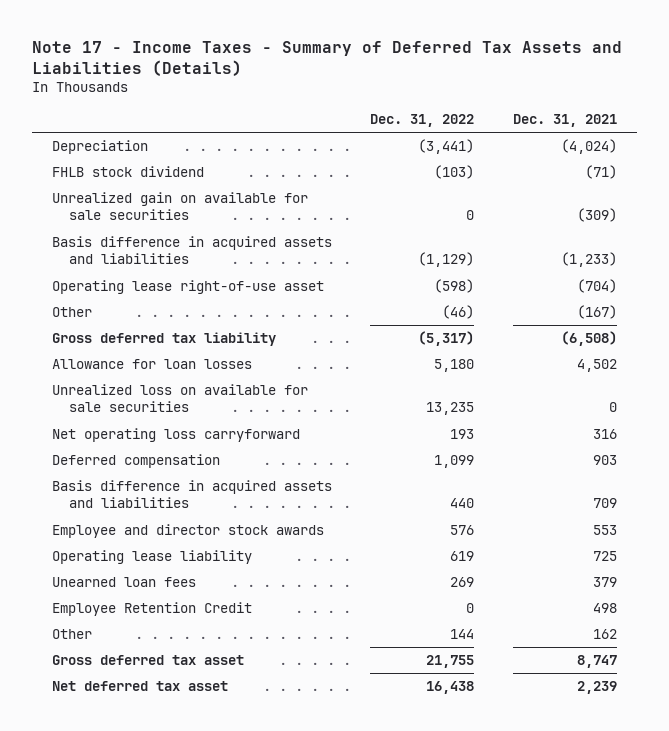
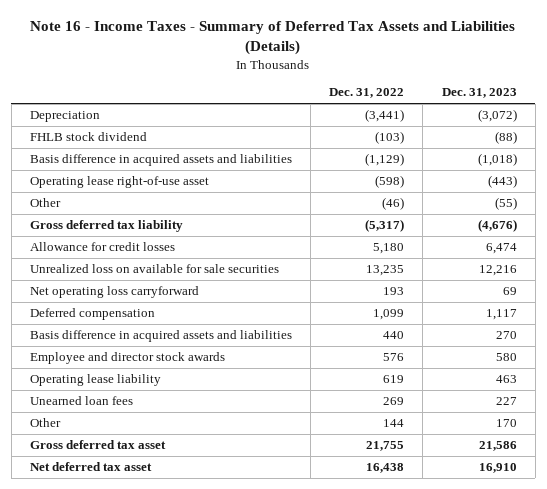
[32,41,623,77] Note 17 - Income Taxes - Summary of Deferred Tax Assets and Liabilities (Details) -> [30,21,516,56] Note 16 - Income Taxes - Summary of Deferred Tax Assets and Liabilities (Details)
[513,113,618,127] Dec. 31, 2021 -> none
none -> [441,88,517,99] Dec. 31, 2023
[51,192,308,221] Unrealized gain on available for sale securities -> none
[51,359,252,370] Allowance for loan losses -> [29,241,175,251] Allowance for credit losses
[51,602,252,617] Employee Retention Credit -> none

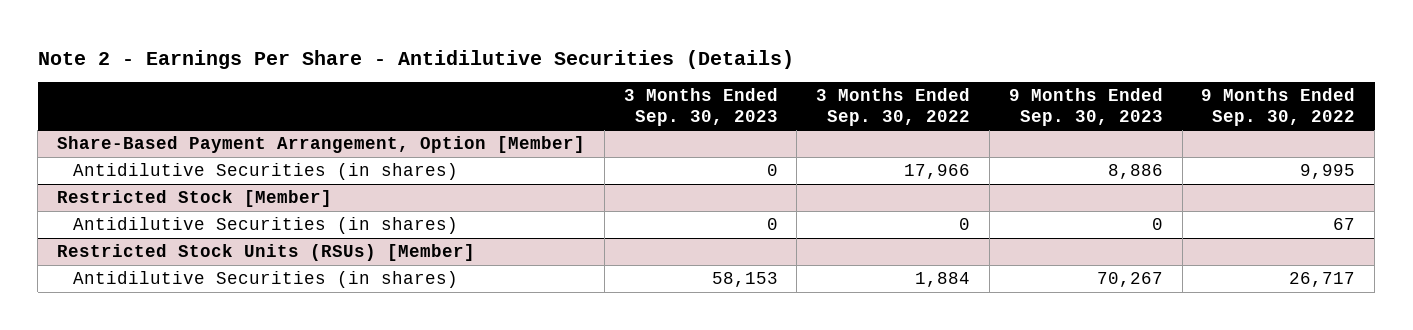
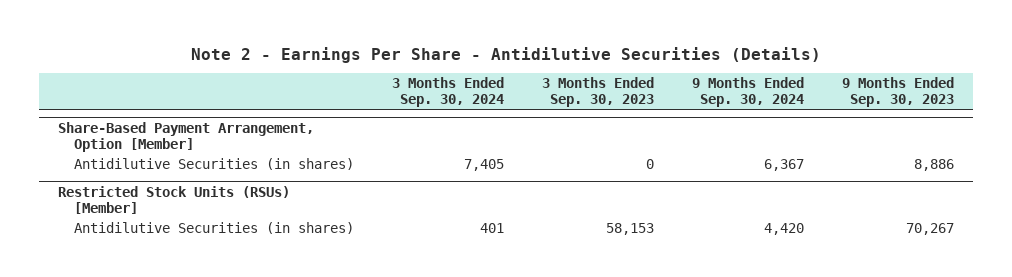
[816,88,971,126] 3 Months Ended Sep. 30, 2022 -> none
[1201,88,1356,126] 9 Months Ended Sep. 30, 2022 -> none
none -> [392,77,505,108] 3 Months Ended Sep. 30, 2024
none -> [692,77,805,108] 9 Months Ended Sep. 30, 2024
[57,190,333,208] Restricted Stock [Member] -> none
[73,217,459,235] Antidilutive Securities (in shares) -> none

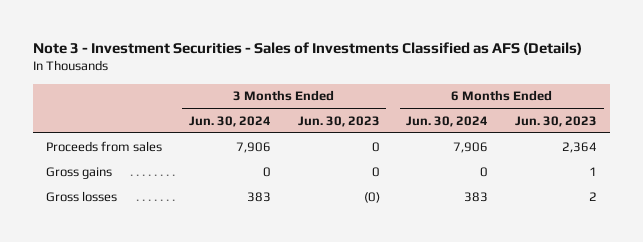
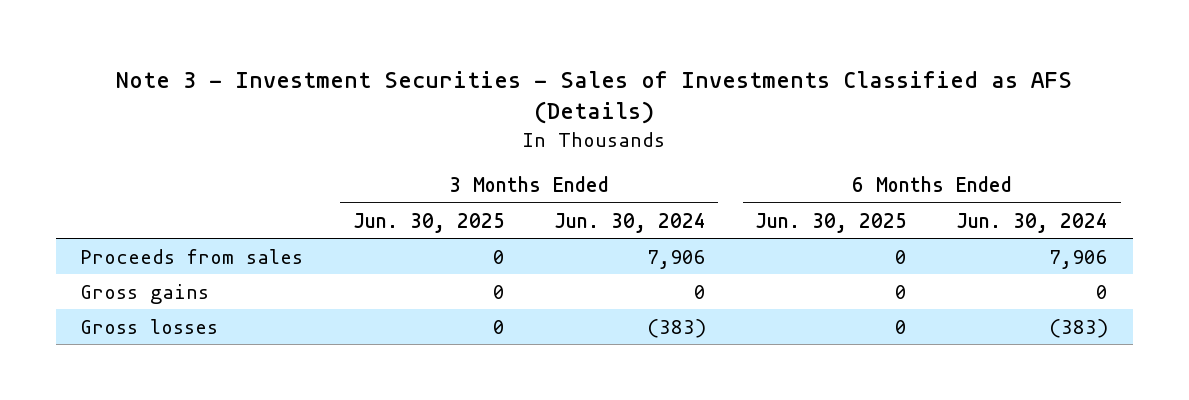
[297,115,380,127] Jun. 30, 2023 -> none
[515,115,598,127] Jun. 30, 2023 -> none
none -> [352,212,505,233] Jun. 30, 2025
none -> [755,212,908,233] Jun. 30, 2025
[246,191,271,202] 383 -> [646,318,706,338] (383)
[464,191,489,202] 383 -> [1049,318,1109,338] (383)

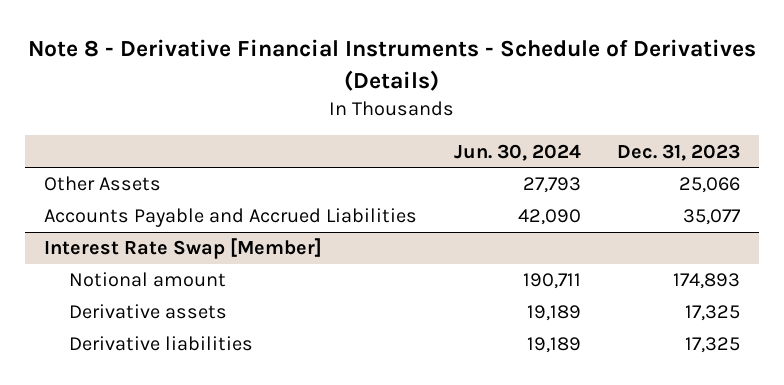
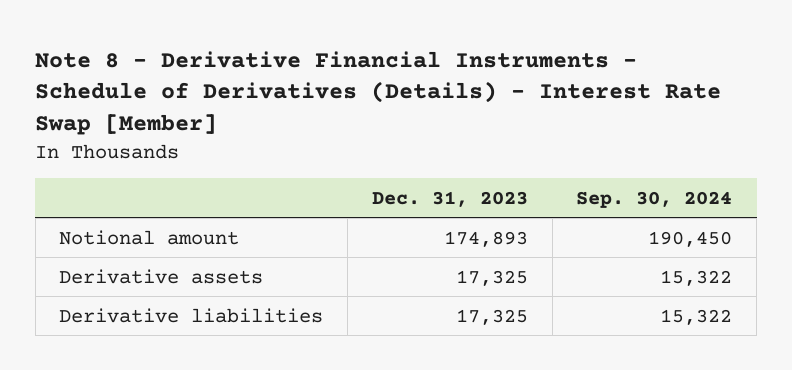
[28,39,757,91] Note 8 - Derivative Financial Instruments - Schedule of Derivatives (Details) -> [35,50,722,136] Note 8 - Derivative Financial Instruments - Schedule of Derivatives (Details) - Interest Rate Swap [Member]
[453,143,581,161] Jun. 30, 2024 -> none
none -> [576,190,733,208] Sep. 30, 2024
[43,176,161,192] Other Assets -> none
[43,208,417,228] Accounts Payable and Accrued Liabilities -> none
[43,238,322,260] Interest Rate Swap [Member] -> none

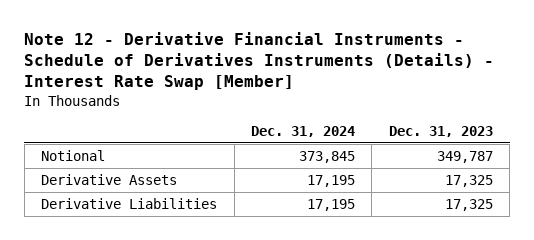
[35,50,722,136] Note 8 - Derivative Financial Instruments - Schedule of Derivatives (Details) - Interest Rate Swap [Member] -> [24,32,495,91] Note 12 - Derivative Financial Instruments - Schedule of Derivatives Instruments (Details) - Interest Rate Swap [Member]
[576,190,733,208] Sep. 30, 2024 -> none
none -> [250,125,355,137] Dec. 31, 2024
[59,229,240,245] Notional amount -> [41,149,106,161] Notional
[443,230,528,247] 174,893 -> [436,150,493,163] 349,787
[59,268,264,284] Derivative assets -> [41,173,178,185] Derivative Assets
[59,307,324,323] Derivative liabilities -> [41,197,218,209] Derivative Liabilities

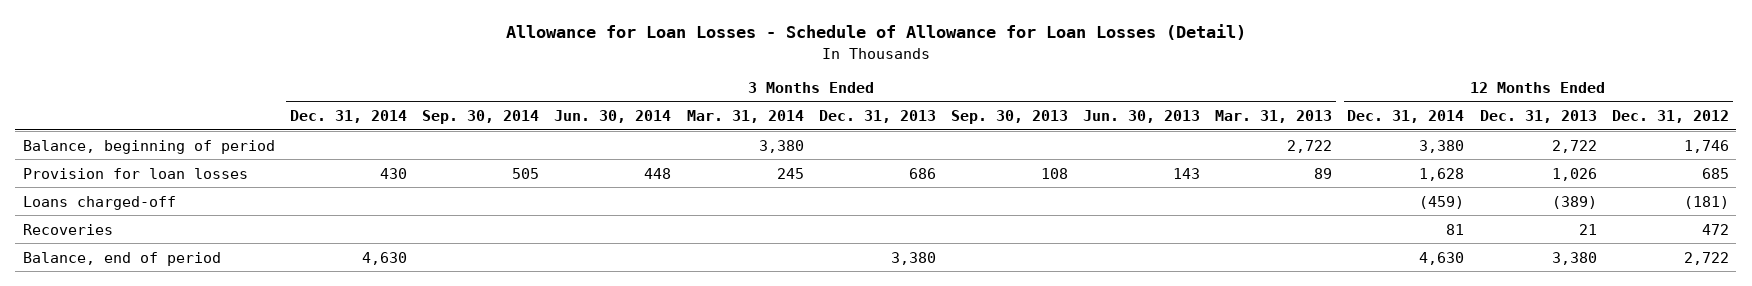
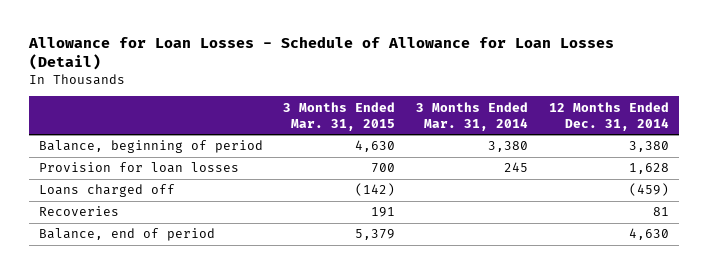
[290,110,408,124] Dec. 31, 2014 -> none
[422,110,540,125] Sep. 30, 2014 -> none
[554,110,672,124] Jun. 30, 2014 -> none
[818,110,936,124] Dec. 31, 2013 -> none
[950,110,1068,125] Sep. 30, 2013 -> none
[1083,110,1201,124] Jun. 30, 2013 -> none
[1215,110,1333,124] Mar. 31, 2013 -> none
[1479,110,1597,124] Dec. 31, 2013 -> none
[1611,110,1729,124] Dec. 31, 2012 -> none
none -> [283,101,396,131] 3 Months Ended Mar. 31, 2015
[22,195,176,210] Loans charged-off -> [38,184,175,198] Loans charged off

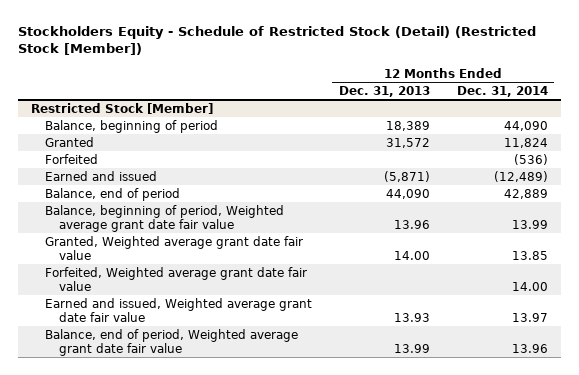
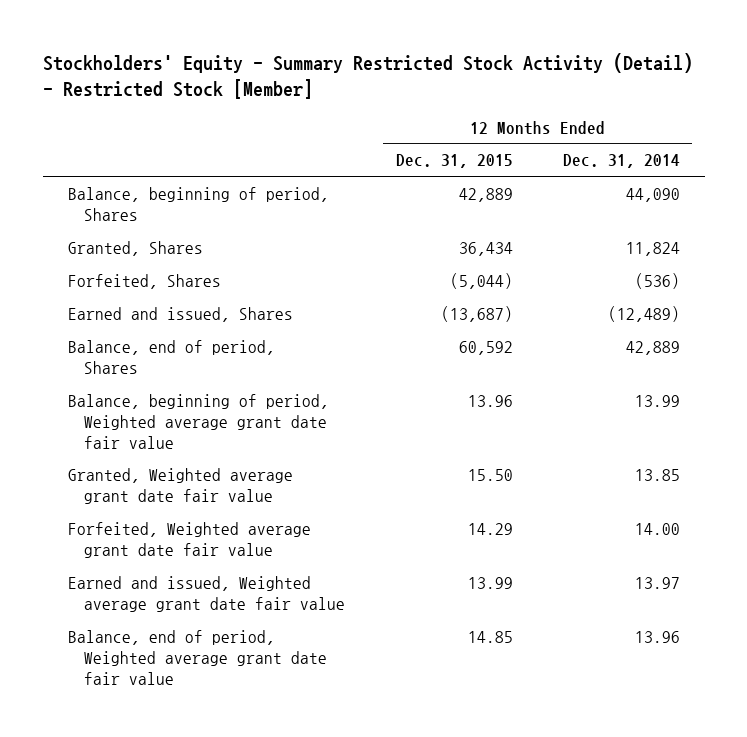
[17,25,536,56] Stockholders Equity - Schedule of Restricted Stock (Detail) (Restricted Stock [Member]) -> [42,52,693,99] Stockholders' Equity - Summary Restricted Stock Activity (Detail) - Restricted Stock [Member]
[338,85,430,97] Dec. 31, 2013 -> none
none -> [395,154,513,169] Dec. 31, 2015
[31,102,214,114] Restricted Stock [Member] -> none
[44,119,218,133] Balance, beginning of period -> [67,186,329,221] Balance, beginning of period, Shares
[44,136,94,147] Granted -> [67,240,203,256] Granted, Shares
[44,153,98,164] Forfeited -> [67,273,221,289] Forfeited, Shares
[44,170,157,181] Earned and issued -> [67,306,293,322] Earned and issued, Shares
[44,187,180,201] Balance, end of period -> [67,339,275,374] Balance, end of period, Shares

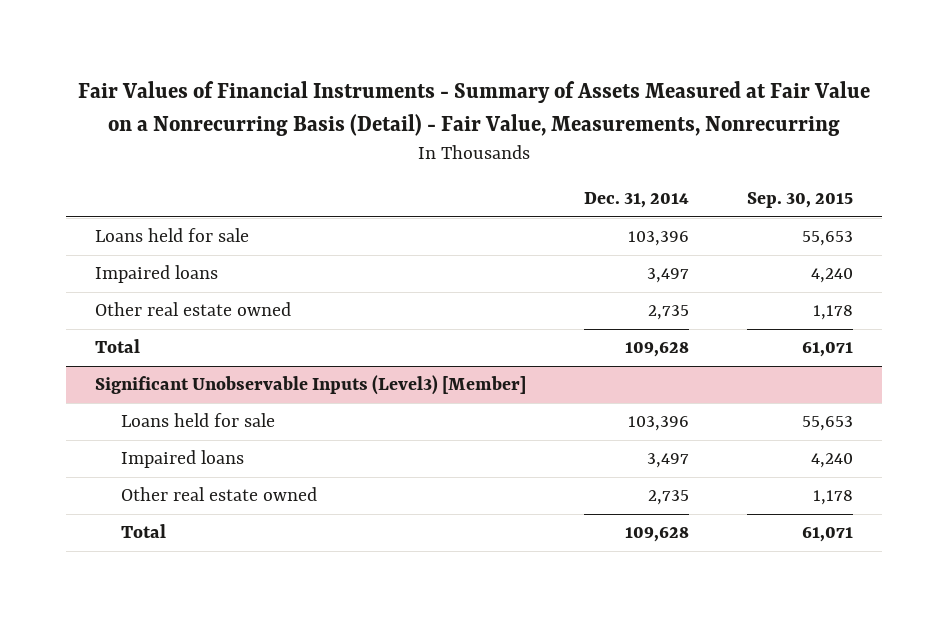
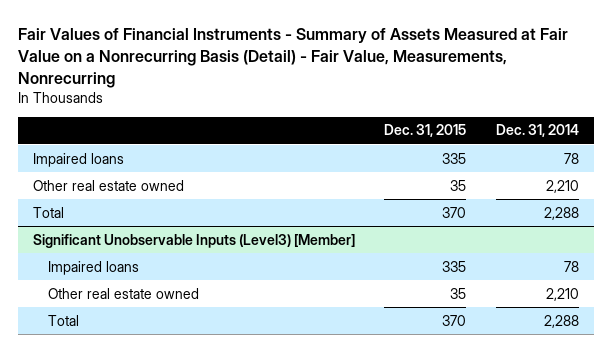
[747,192,854,209] Sep. 30, 2015 -> none
none -> [384,124,467,138] Dec. 31, 2015
[94,228,249,243] Loans held for sale -> none
[647,268,690,284] 3,497 -> [563,152,579,164] 78
[648,305,690,321] 2,735 -> [545,179,579,193] 2,210
[625,342,690,358] 109,628 -> [543,206,579,220] 2,288
[121,413,276,428] Loans held for sale -> none
[647,453,690,469] 3,497 -> [563,260,579,272] 78
[648,490,690,506] 2,735 -> [545,287,579,301] 2,210
[625,527,690,543] 109,628 -> [543,314,579,328] 2,288

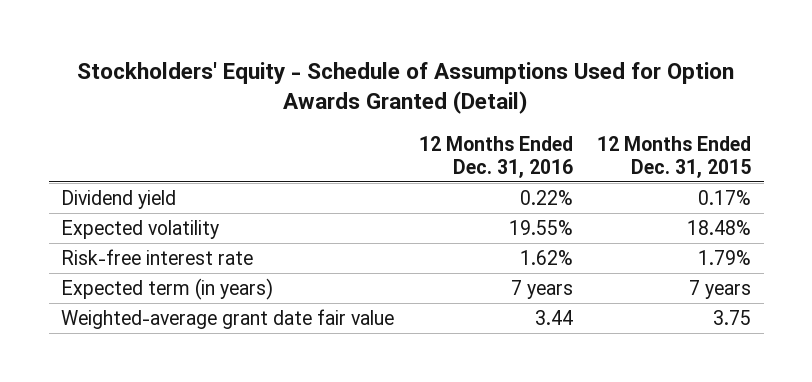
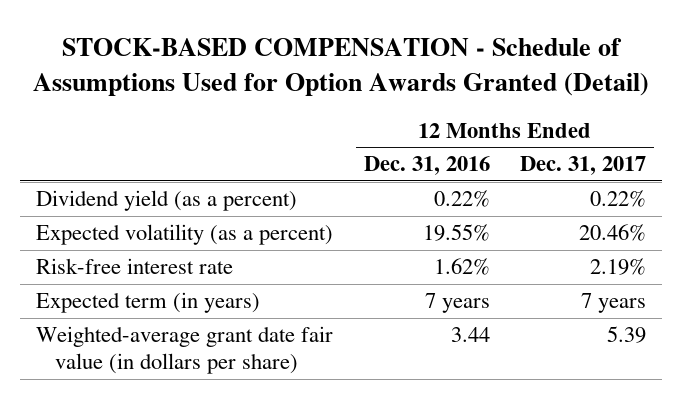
[77,61,735,115] Stockholders' Equity - Schedule of Assumptions Used for Option Awards Granted (Detail) -> [33,37,650,96] STOCK-BASED COMPENSATION - Schedule of Assumptions Used for Option Awards Granted (Detail)
[597,135,752,178] 12 Months Ended Dec. 31, 2015 -> none
none -> [520,156,647,176] Dec. 31, 2017
[60,190,176,210] Dividend yield -> [35,190,297,212] Dividend yield (as a percent)
[60,220,219,240] Expected volatility -> [35,224,333,246] Expected volatility (as a percent)
[60,309,394,330] Weighted-average grant date fair value -> [35,326,333,375] Weighted-average grant date fair value (in dollars per share)

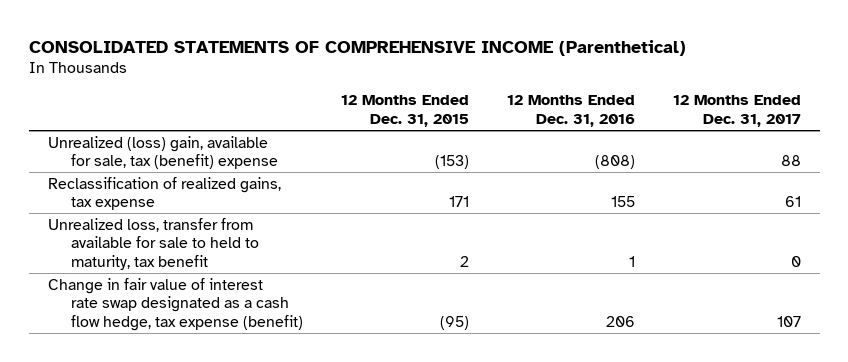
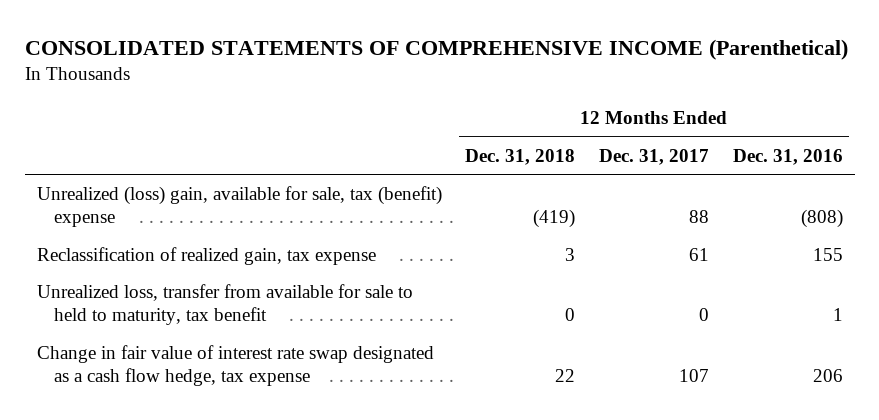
[340,95,469,128] 12 Months Ended Dec. 31, 2015 -> none
none -> [465,148,576,165] Dec. 31, 2018
[47,176,281,211] Reclassification of realized gains, tax expense -> [36,246,376,265] Reclassification of realized gain, tax expense
[47,277,303,331] Change in fair value of interest rate swap designated as a cash flow hedge, tax expense (benefit) -> [36,344,434,387] Change in fair value of interest rate swap designated as a cash flow hedge, tax expense

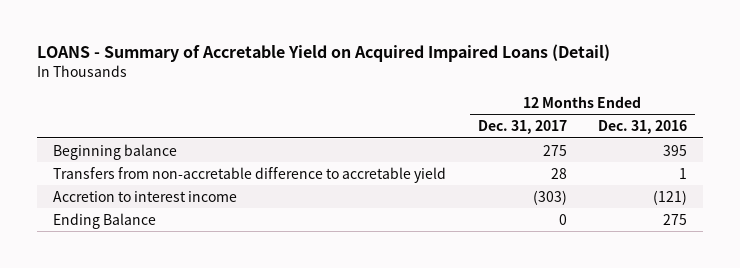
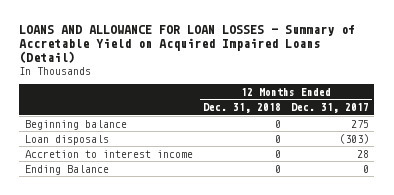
[36,44,610,63] LOANS - Summary of Accretable Yield on Acquired Impaired Loans (Detail) -> [19,24,356,64] LOANS AND ALLOWANCE FOR LOAN LOSSES - Summary of Accretable Yield on Acquired Impaired Loans (Detail)
[598,120,688,135] Dec. 31, 2016 -> none
none -> [202,103,281,114] Dec. 31, 2018
[52,166,446,183] Transfers from non-accretable difference to accretable yield -> none
none -> [24,134,109,145] Loan disposals
[532,189,567,205] (303) -> [357,149,370,158] 28

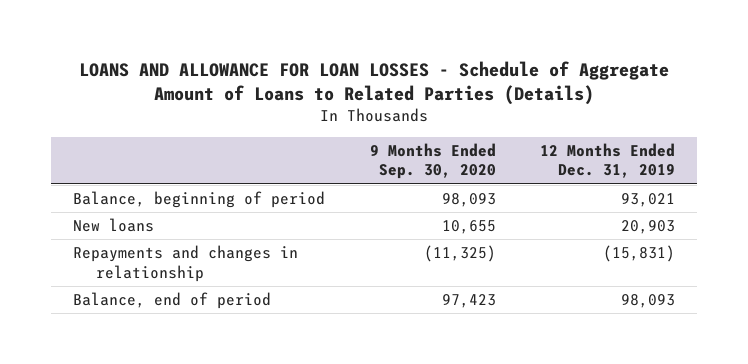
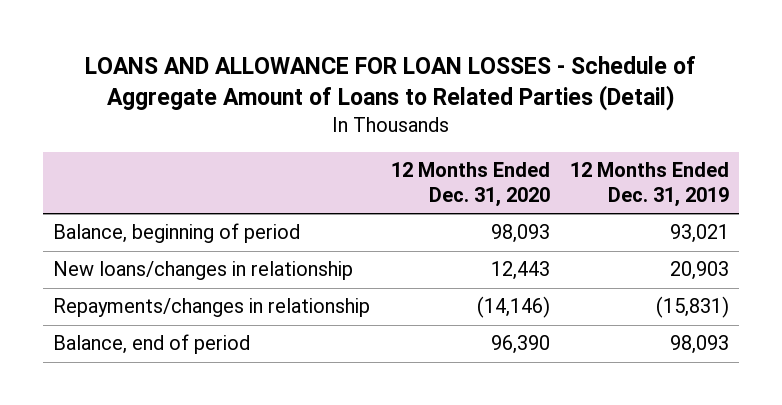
[79,60,670,105] LOANS AND ALLOWANCE FOR LOAN LOSSES - Schedule of Aggregate Amount of Loans to Related Parties (Details) -> [85,55,697,111] LOANS AND ALLOWANCE FOR LOAN LOSSES - Schedule of Aggregate Amount of Loans to Related Parties (Detail)
[369,143,496,180] 9 Months Ended Sep. 30, 2020 -> none
none -> [390,162,550,207] 12 Months Ended Dec. 31, 2020
[73,218,155,233] New loans -> [53,261,354,281] New loans/changes in relationship
[73,245,299,282] Repayments and changes in relationship -> [53,298,371,318] Repayments/changes in relationship

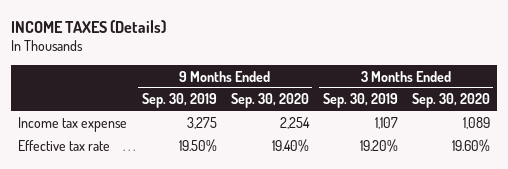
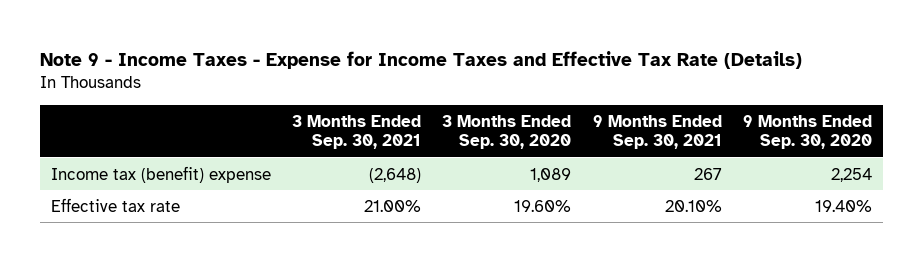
[11,19,167,33] INCOME TAXES (Details) -> [39,50,802,69] Note 9 - Income Taxes - Expense for Income Taxes and Effective Tax Rate (Details)
[141,93,217,109] Sep. 30, 2019 -> none
[322,93,398,109] Sep. 30, 2019 -> none
none -> [292,114,422,150] 3 Months Ended Sep. 30, 2021
none -> [592,114,722,150] 9 Months Ended Sep. 30, 2021
[18,117,128,133] Income tax expense -> [50,165,271,183] Income tax (benefit) expense

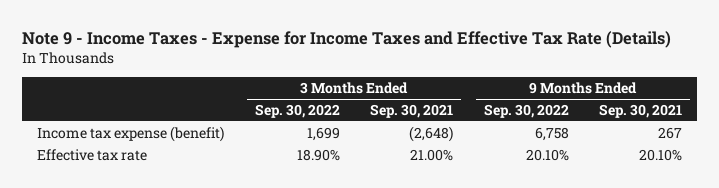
[442,114,572,150] 3 Months Ended Sep. 30, 2020 -> none
[743,114,873,150] 9 Months Ended Sep. 30, 2020 -> none
none -> [254,104,340,119] Sep. 30, 2022
none -> [483,104,569,119] Sep. 30, 2022
[50,165,271,183] Income tax (benefit) expense -> [37,126,225,143] Income tax expense (benefit)

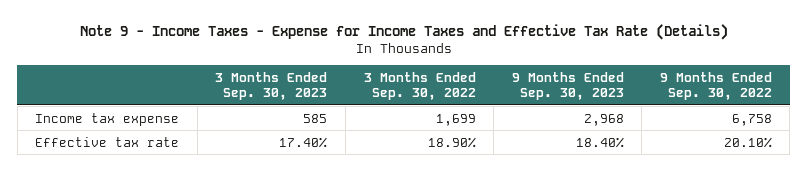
[370,104,454,119] Sep. 30, 2021 -> none
[599,104,683,119] Sep. 30, 2021 -> none
none -> [215,71,328,100] 3 Months Ended Sep. 30, 2023
none -> [511,71,624,100] 9 Months Ended Sep. 30, 2023
[37,126,225,143] Income tax expense (benefit) -> [35,112,180,126] Income tax expense

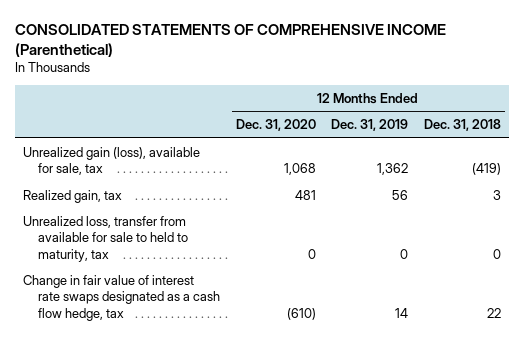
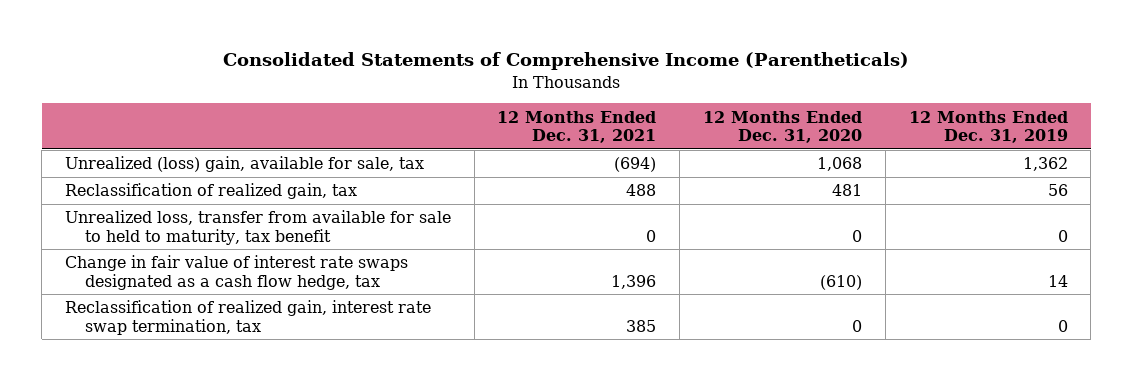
[14,23,446,57] CONSOLIDATED STATEMENTS OF COMPREHENSIVE INCOME (Parenthetical) -> [223,52,910,71] Consolidated Statements of Comprehensive Income (Parentheticals)
[423,119,501,132] Dec. 31, 2018 -> none
none -> [497,110,657,143] 12 Months Ended Dec. 31, 2021
[22,146,200,176] Unrealized gain (loss), available for sale, tax -> [64,156,424,173] Unrealized (loss) gain, available for sale, tax
[22,189,122,203] Realized gain, tax -> [64,183,357,200] Reclassification of realized gain, tax
[22,215,189,262] Unrealized loss, transfer from available for sale to held to maturity, tax -> [64,210,451,245] Unrealized loss, transfer from available for sale to held to maturity, tax benefit
none -> [64,300,431,335] Reclassification of realized gain, interest rate swap termination, tax

